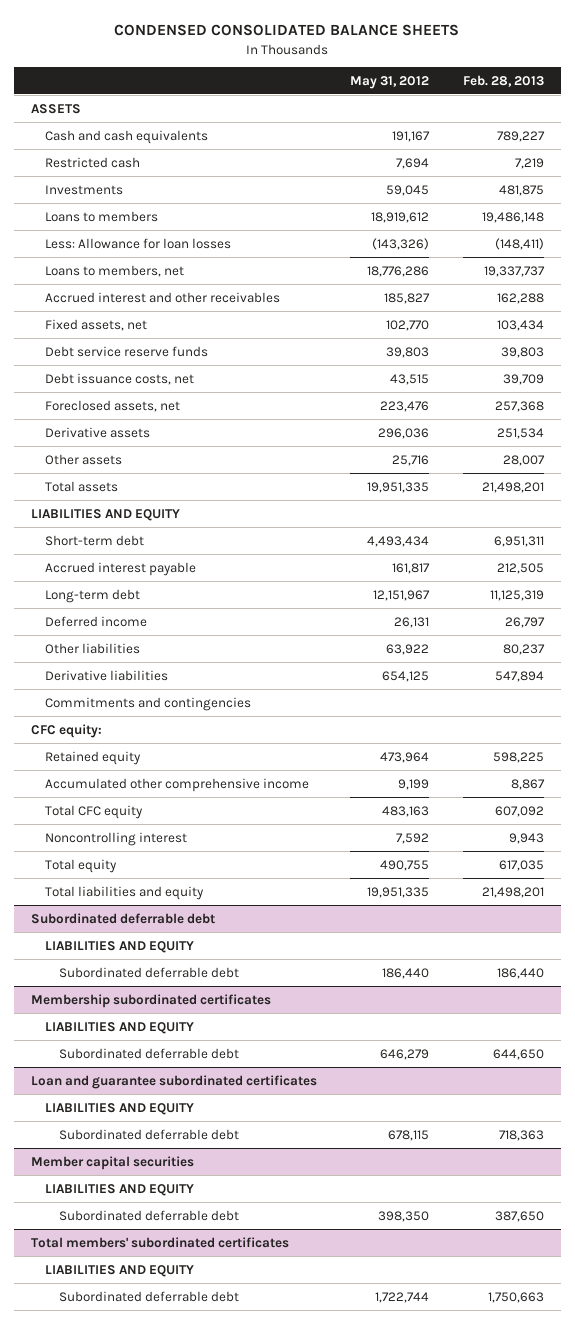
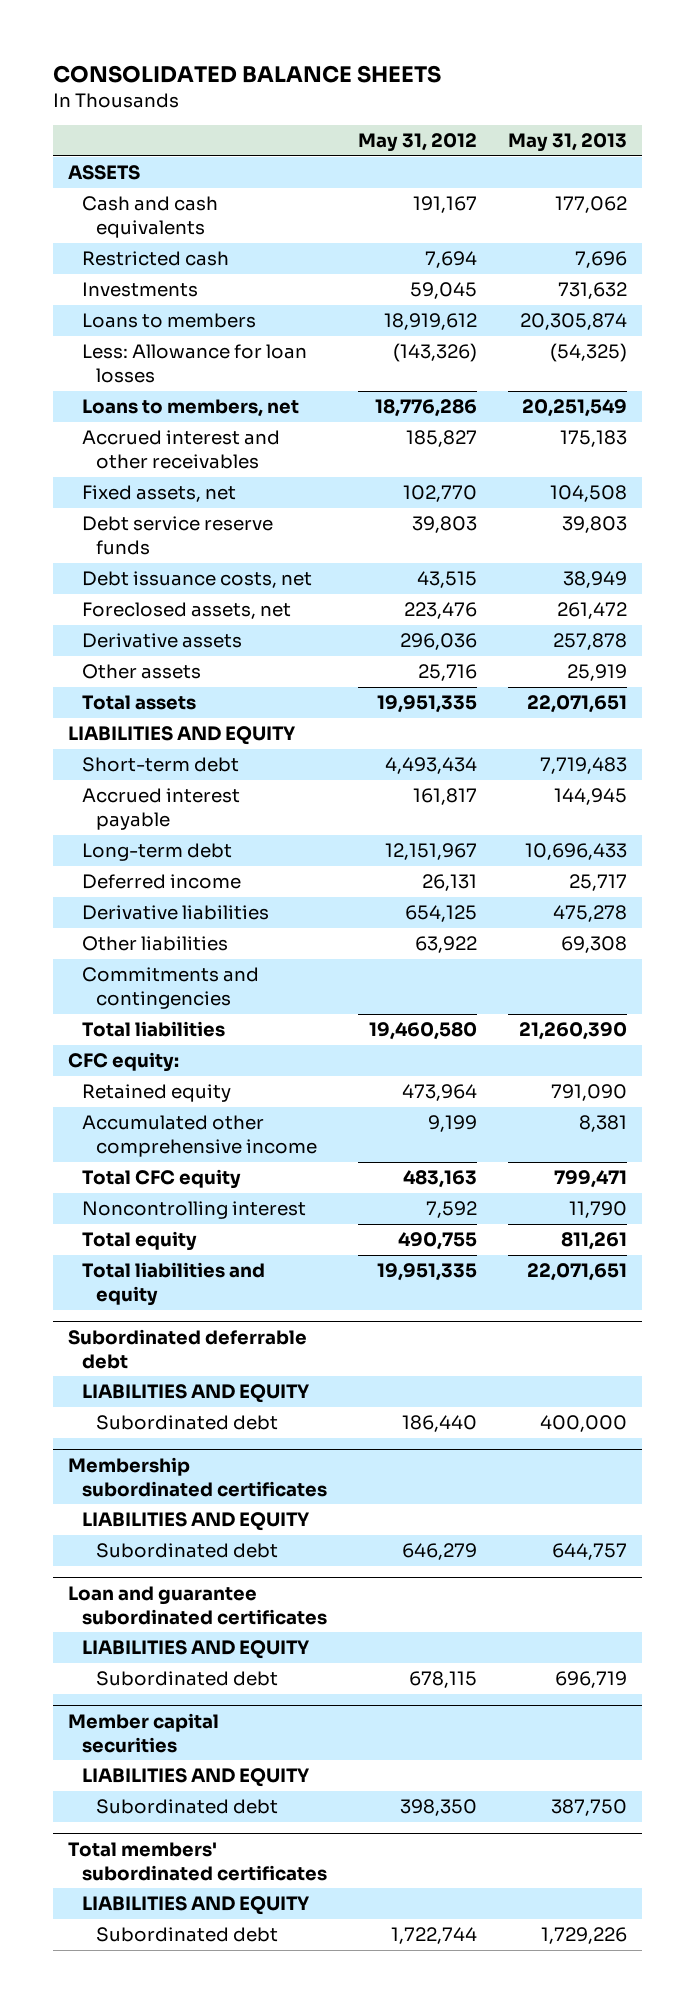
[114,24,460,37] CONDENSED CONSOLIDATED BALANCE SHEETS -> [52,64,441,83] CONSOLIDATED BALANCE SHEETS
[463,74,545,87] Feb. 28, 2013 -> none
none -> [507,133,627,153] May 31, 2013
[45,642,141,654] Other liabilities -> [81,936,228,952] Other liabilities
none -> [81,1021,225,1038] Total liabilities
[59,966,240,978] Subordinated deferrable debt -> [95,1415,278,1431] Subordinated debt
[59,1047,240,1059] Subordinated deferrable debt -> [95,1543,278,1559] Subordinated debt
[59,1128,240,1140] Subordinated deferrable debt -> [95,1671,278,1687] Subordinated debt
[59,1209,240,1221] Subordinated deferrable debt -> [95,1799,278,1815] Subordinated debt
[59,1290,240,1302] Subordinated deferrable debt -> [95,1927,278,1943] Subordinated debt

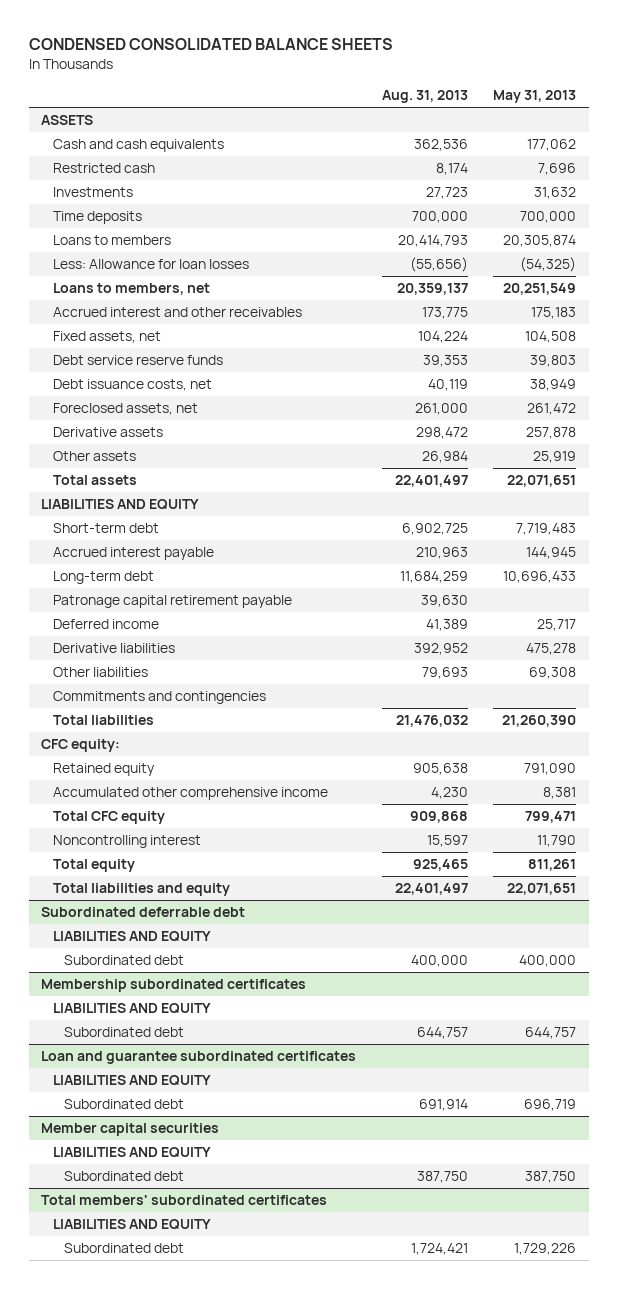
[52,64,441,83] CONSOLIDATED BALANCE SHEETS -> [28,38,393,51] CONDENSED CONSOLIDATED BALANCE SHEETS
[357,133,477,153] May 31, 2012 -> none
none -> [381,89,468,103] Aug. 31, 2013
[557,282,627,300] 731,632 -> [534,187,577,200] 31,632
none -> [52,211,142,225] Time deposits
none -> [52,595,292,609] Patronage capital retirement payable

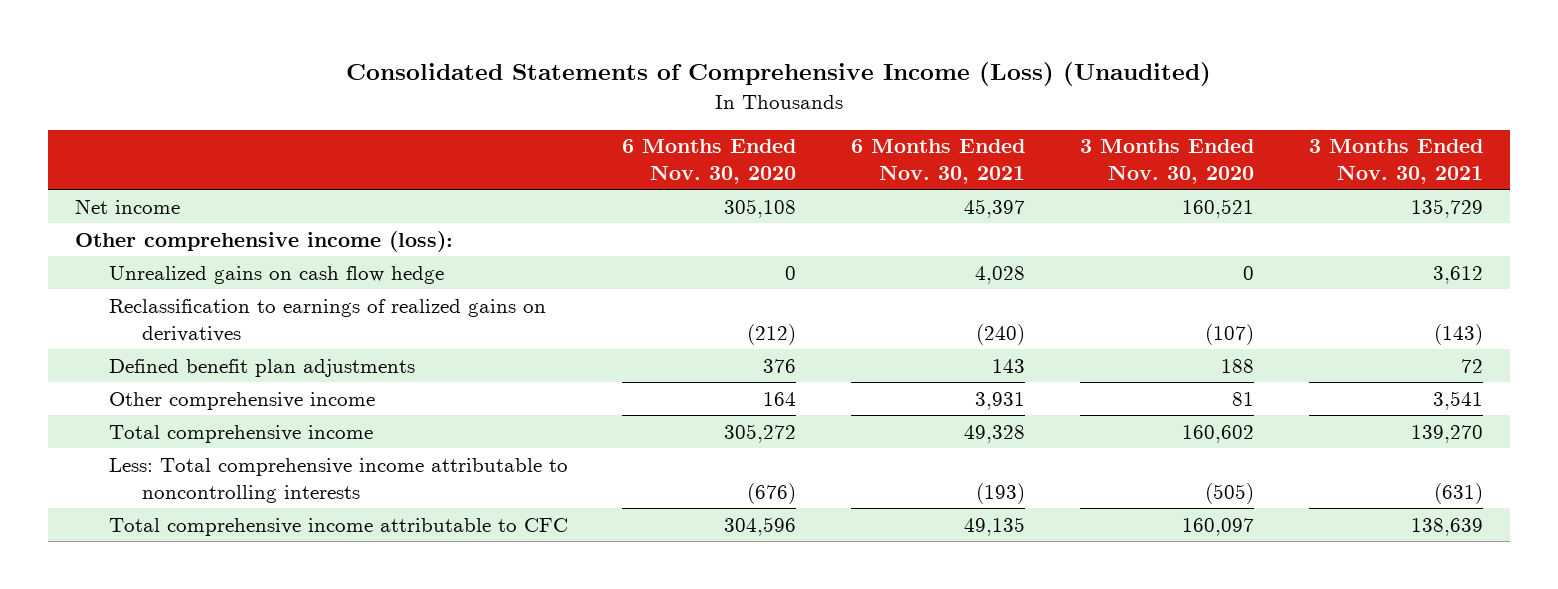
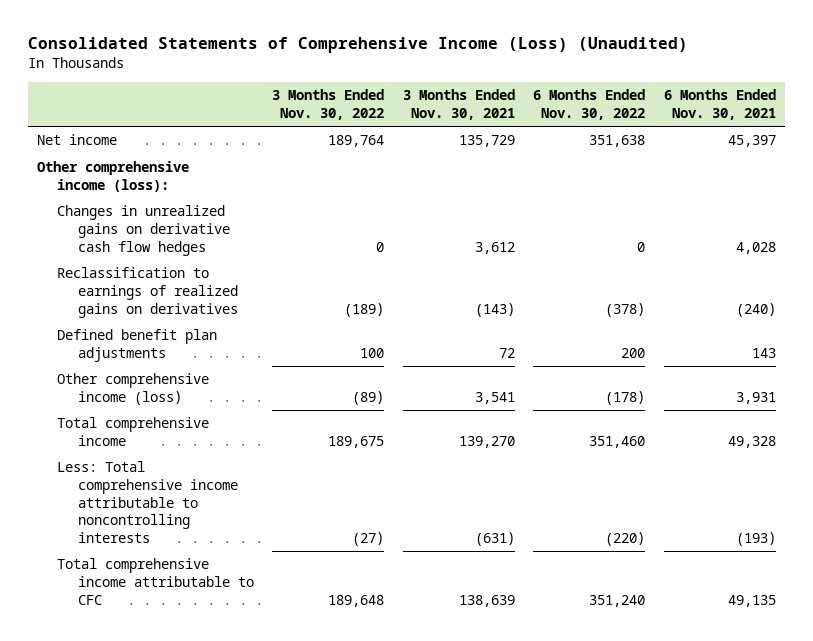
[622,139,797,185] 6 Months Ended Nov. 30, 2020 -> none
[1080,139,1255,185] 3 Months Ended Nov. 30, 2020 -> none
none -> [272,89,385,120] 3 Months Ended Nov. 30, 2022
none -> [533,89,646,120] 6 Months Ended Nov. 30, 2022
[108,265,444,284] Unrealized gains on cash flow hedge -> [57,205,230,256] Changes in unrealized gains on derivative cash flow hedges
[108,391,375,410] Other comprehensive income -> [57,373,210,406] Other comprehensive income (loss)

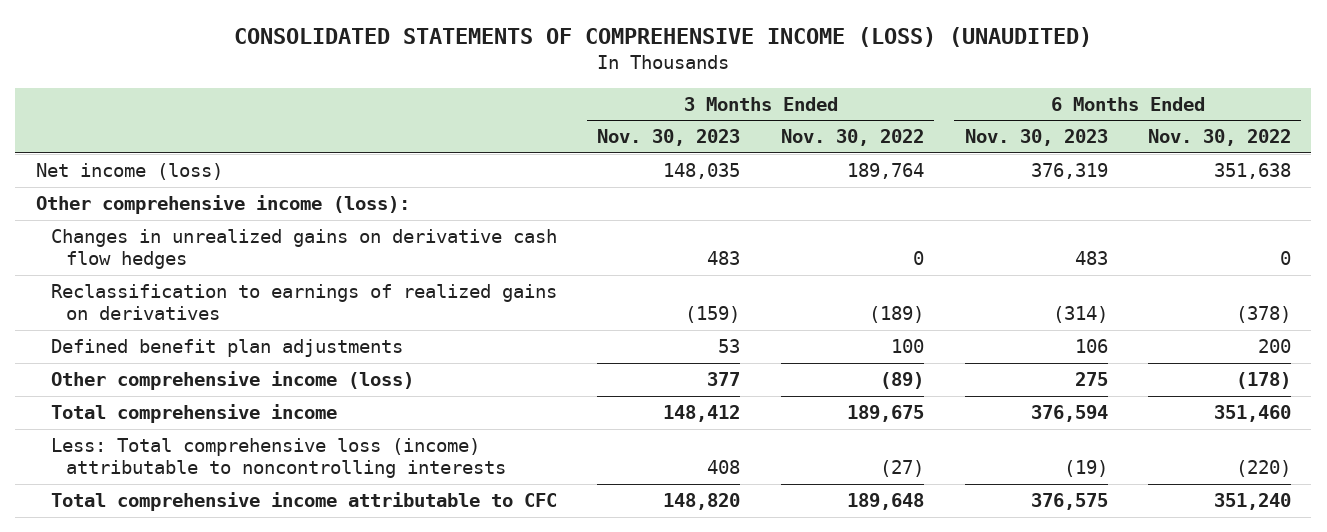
[27,37,688,54] Consolidated Statements of Comprehensive Income (Loss) (Unaudited) -> [234,27,1093,48] CONSOLIDATED STATEMENTS OF COMPREHENSIVE INCOME (LOSS) (UNAUDITED)
[402,89,515,120] 3 Months Ended Nov. 30, 2021 -> none
[664,89,777,120] 6 Months Ended Nov. 30, 2021 -> none
none -> [597,129,741,147] Nov. 30, 2023
none -> [964,129,1108,147] Nov. 30, 2023
[36,134,117,146] Net income -> [35,163,223,181] Net income (loss)
[57,461,238,543] Less: Total comprehensive income attributable to noncontrolling interests -> [50,438,507,479] Less: Total comprehensive loss (income) attributable to noncontrolling interests

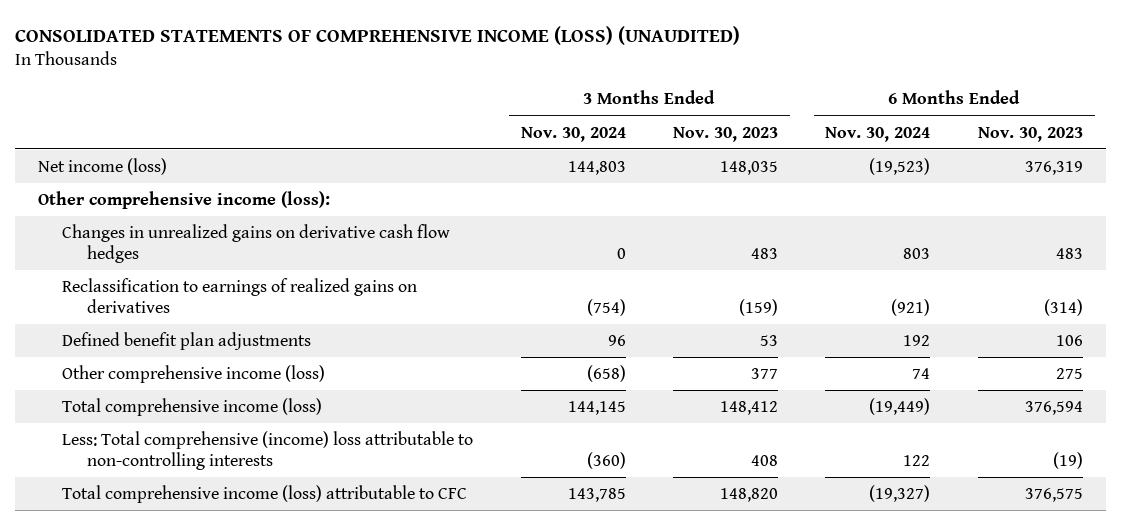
[781,129,925,147] Nov. 30, 2022 -> none
[1148,129,1292,147] Nov. 30, 2022 -> none
none -> [520,126,626,142] Nov. 30, 2024
none -> [825,126,931,142] Nov. 30, 2024
[50,404,337,424] Total comprehensive income -> [62,397,323,416] Total comprehensive income (loss)
[50,438,507,479] Less: Total comprehensive loss (income) attributable to noncontrolling interests -> [62,430,474,471] Less: Total comprehensive (income) loss attributable to non-controlling interests
[50,492,557,512] Total comprehensive income attributable to CFC -> [62,484,468,503] Total comprehensive income (loss) attributable to CFC

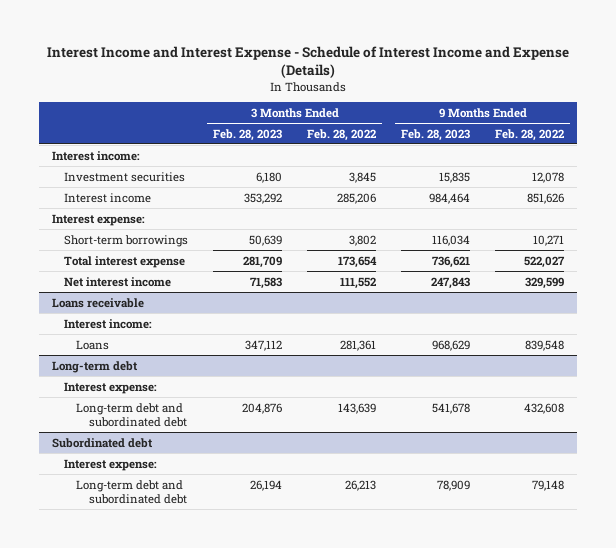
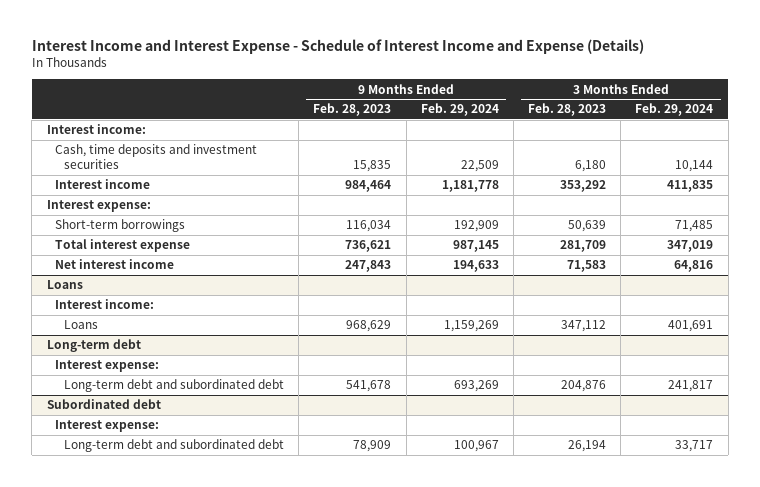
[307,128,377,141] Feb. 28, 2022 -> none
[495,128,565,141] Feb. 28, 2022 -> none
none -> [420,103,499,117] Feb. 29, 2024
none -> [635,103,714,117] Feb. 29, 2024
[64,171,186,182] Investment securities -> [55,144,258,170] Cash, time deposits and investment securities
[51,297,144,308] Loans receivable -> [46,280,83,290] Loans

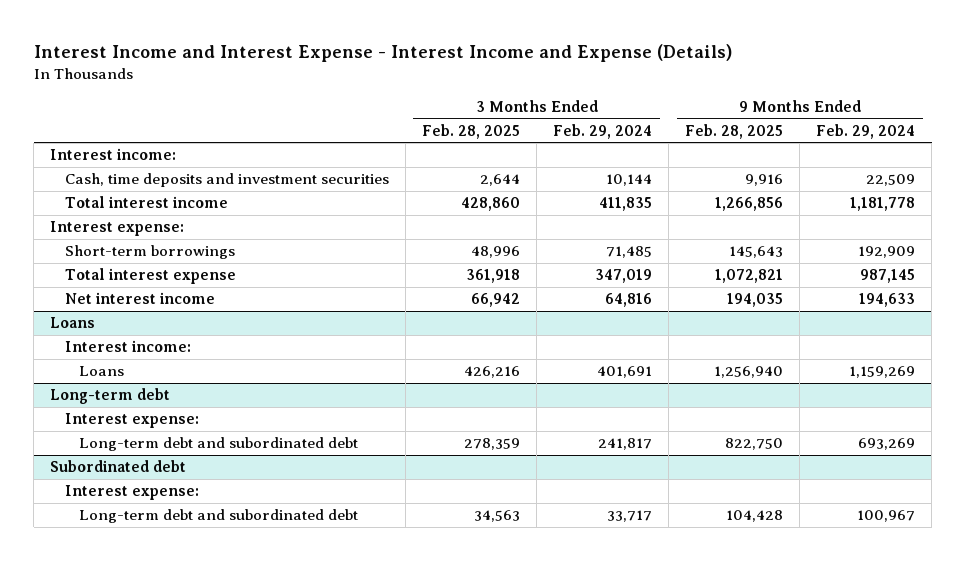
[31,38,644,54] Interest Income and Interest Expense - Schedule of Interest Income and Expense (Details) -> [33,43,732,62] Interest Income and Interest Expense - Interest Income and Expense (Details)
[313,103,392,117] Feb. 28, 2023 -> none
[528,103,607,117] Feb. 28, 2023 -> none
none -> [421,123,520,139] Feb. 28, 2025
none -> [685,123,784,139] Feb. 28, 2025
[55,179,151,190] Interest income -> [64,196,228,209] Total interest income

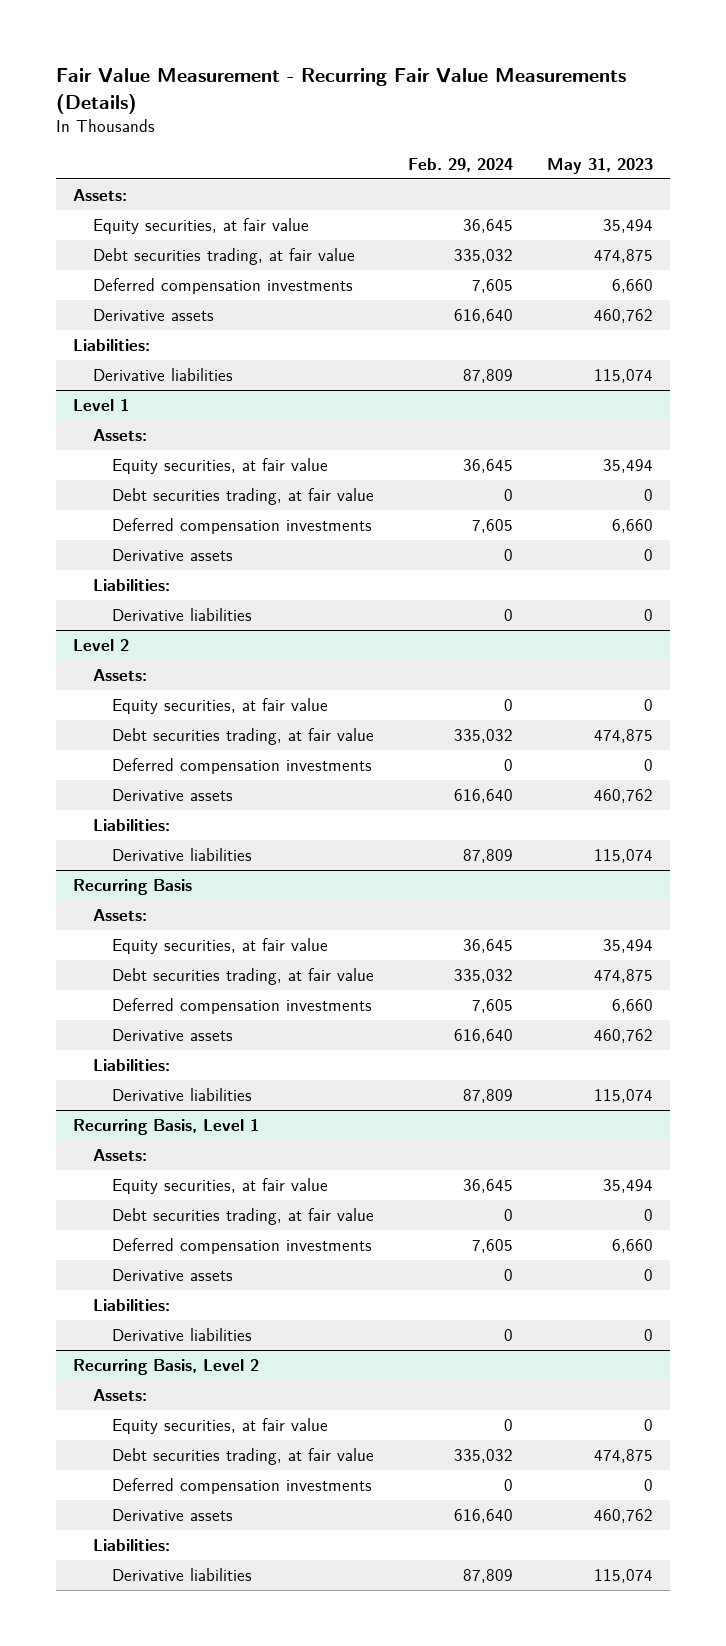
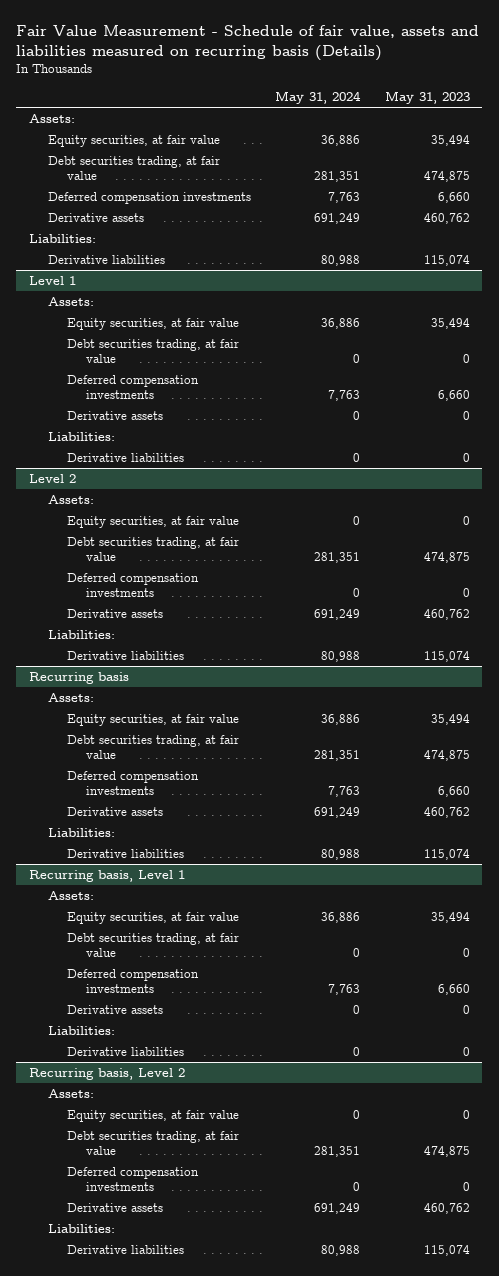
[55,68,626,114] Fair Value Measurement - Recurring Fair Value Measurements (Details) -> [16,25,480,62] Fair Value Measurement - Schedule of fair value, assets and liabilities measured on recurring basis (Details)
[408,158,514,173] Feb. 29, 2024 -> none
none -> [275,91,362,105] May 31, 2024
[72,878,192,895] Recurring Basis -> [28,672,129,685] Recurring basis
[72,1118,259,1135] Recurring Basis, Level 1 -> [28,870,185,883] Recurring basis, Level 1
[72,1358,259,1375] Recurring Basis, Level 2 -> [28,1068,185,1081] Recurring basis, Level 2

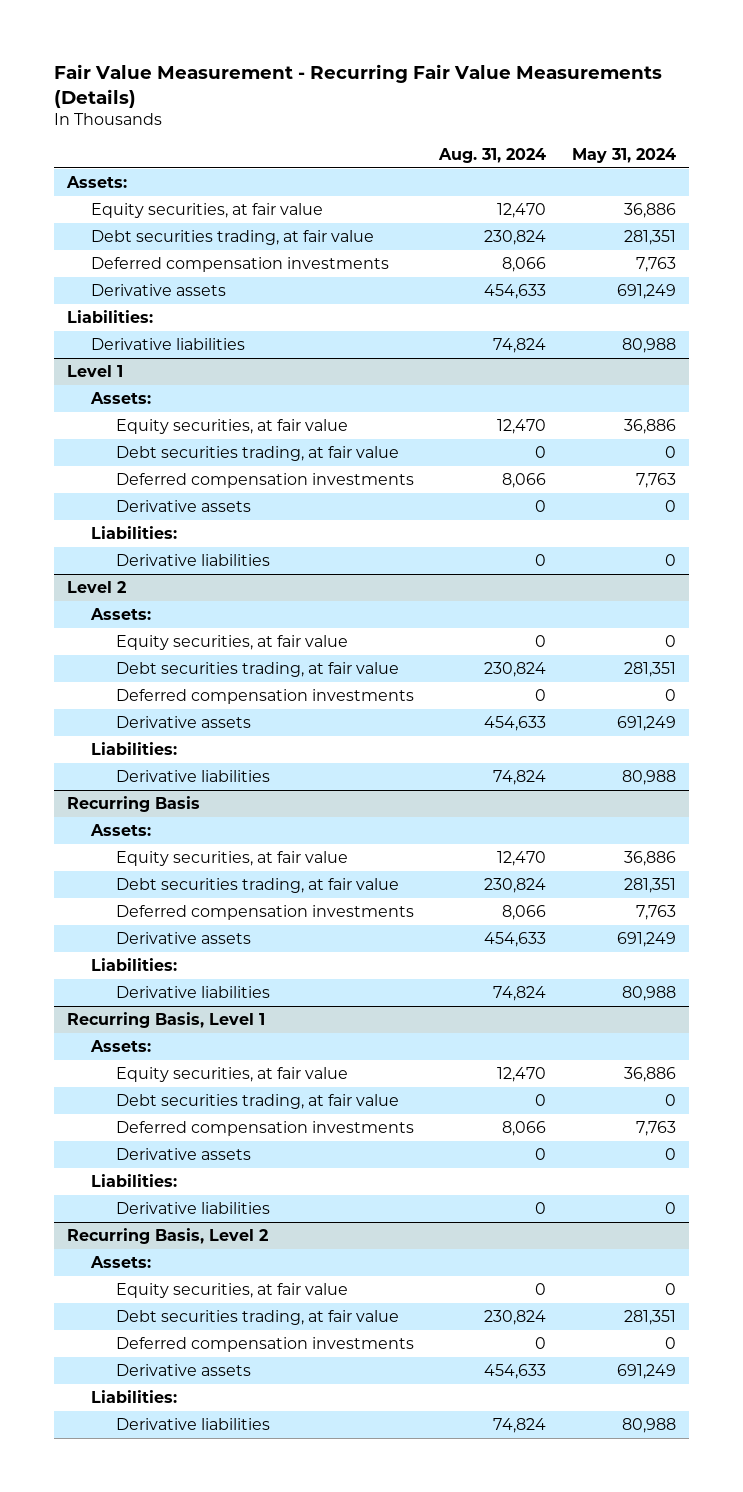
[16,25,480,62] Fair Value Measurement - Schedule of fair value, assets and liabilities measured on recurring basis (Details) -> [54,63,663,108] Fair Value Measurement - Recurring Fair Value Measurements (Details)
[384,91,470,105] May 31, 2023 -> none
none -> [438,148,547,164] Aug. 31, 2024
[28,672,129,685] Recurring basis -> [66,795,200,812] Recurring Basis
[28,870,185,883] Recurring basis, Level 1 -> [66,1011,265,1028] Recurring Basis, Level 1
[28,1068,185,1081] Recurring basis, Level 2 -> [66,1227,268,1244] Recurring Basis, Level 2

